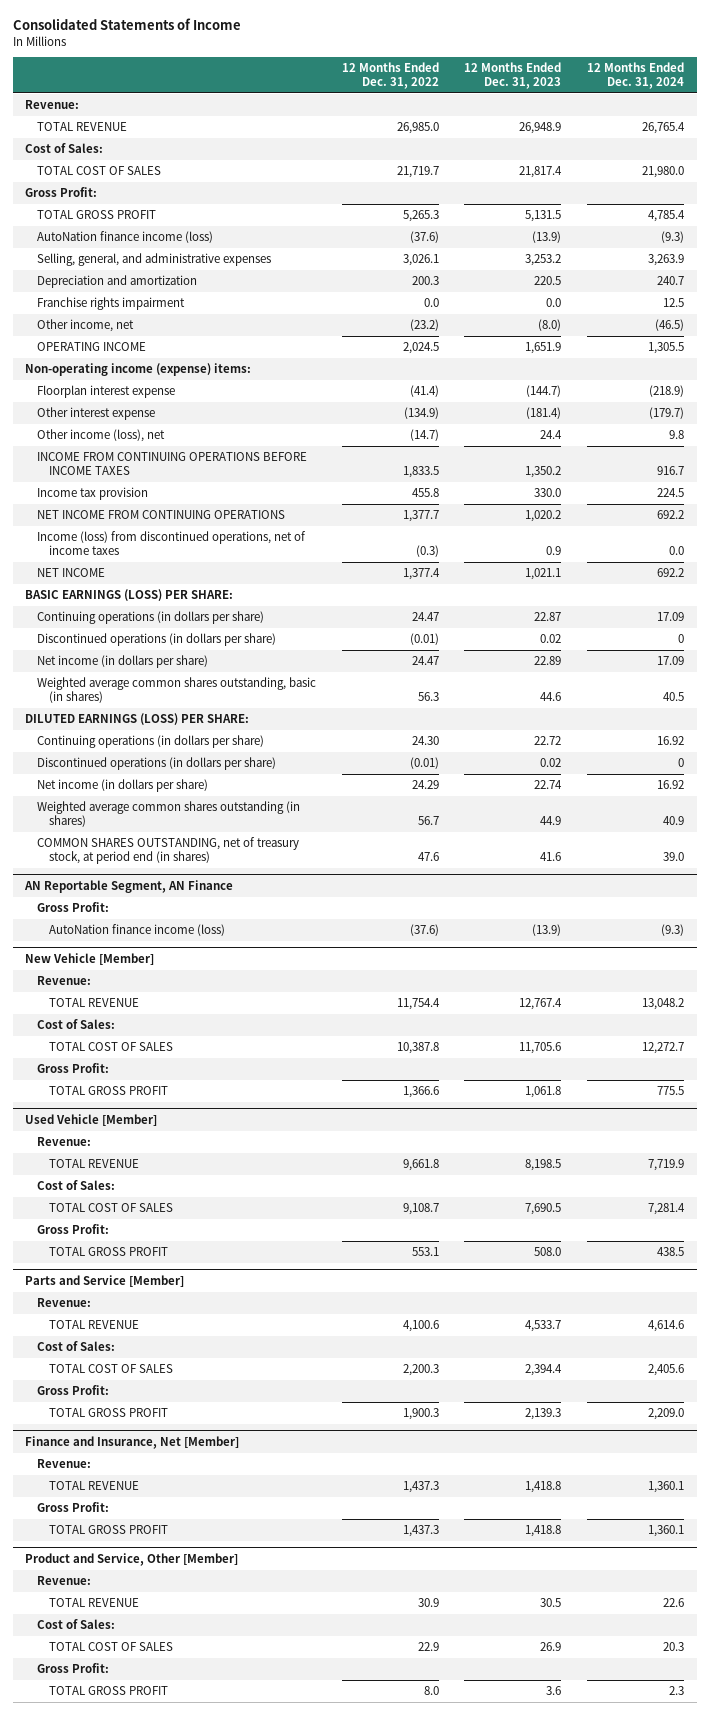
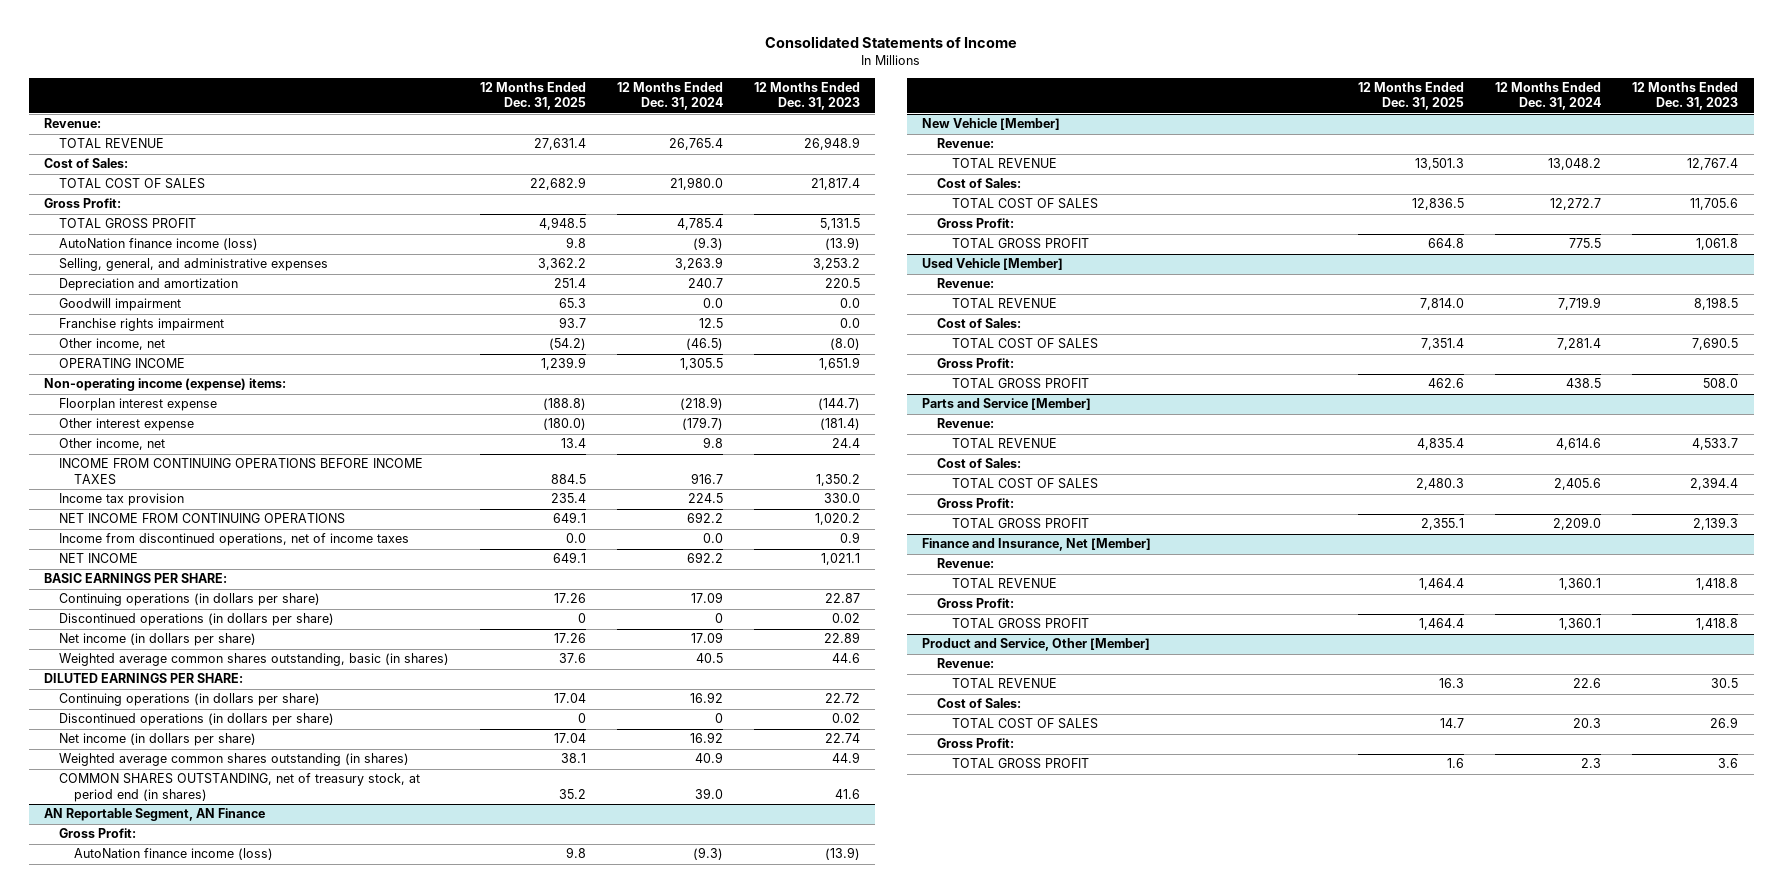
[341,62,439,89] 12 Months Ended Dec. 31, 2022 -> none
none -> [479,81,586,111] 12 Months Ended Dec. 31, 2025
none -> [58,298,181,312] Goodwill impairment
[37,429,166,443] Other income (loss), net -> [58,438,165,451] Other income, net
[37,531,307,555] Income (loss) from discontinued operations, net of income taxes -> [58,533,409,547] Income from discontinued operations, net of income taxes
[25,589,234,602] BASIC EARNINGS (LOSS) PER SHARE: -> [44,573,228,584] BASIC EARNINGS PER SHARE:
[25,713,250,726] DILUTED EARNINGS (LOSS) PER SHARE: -> [44,673,244,684] DILUTED EARNINGS PER SHARE:

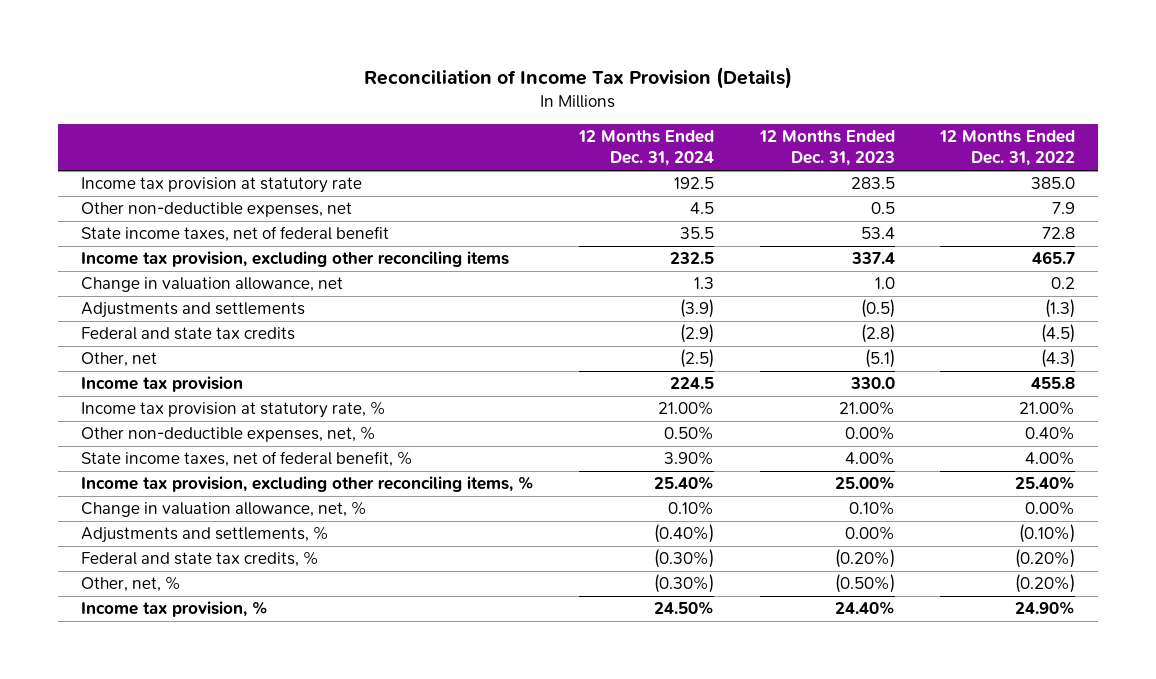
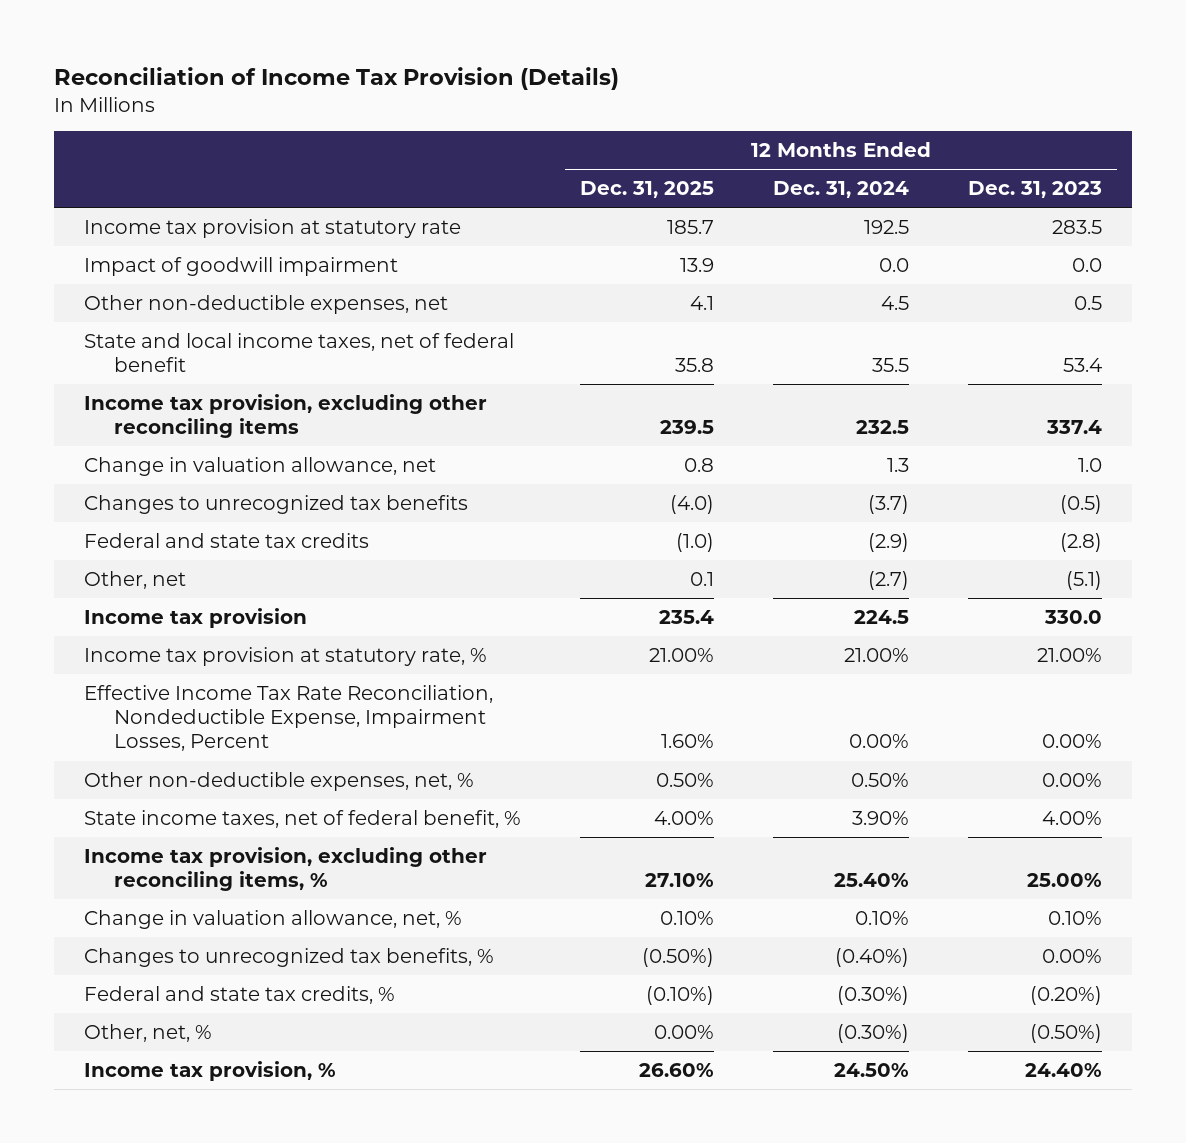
[939,130,1076,167] 12 Months Ended Dec. 31, 2022 -> none
none -> [580,181,715,199] Dec. 31, 2025
none -> [83,256,398,276] Impact of goodwill impairment
[80,226,389,243] State income taxes, net of federal benefit -> [83,332,514,373] State and local income taxes, net of federal benefit
[80,302,305,319] Adjustments and settlements -> none
none -> [83,494,468,514] Changes to unrecognized tax benefits
[680,349,715,369] (2.5) -> [868,570,910,590] (2.7)
none -> [83,684,493,752] Effective Income Tax Rate Reconciliation, Nondeductible Expense, Impairment Losses, Percent
[80,526,329,544] Adjustments and settlements, % -> none
none -> [83,947,494,967] Changes to unrecognized tax benefits, %

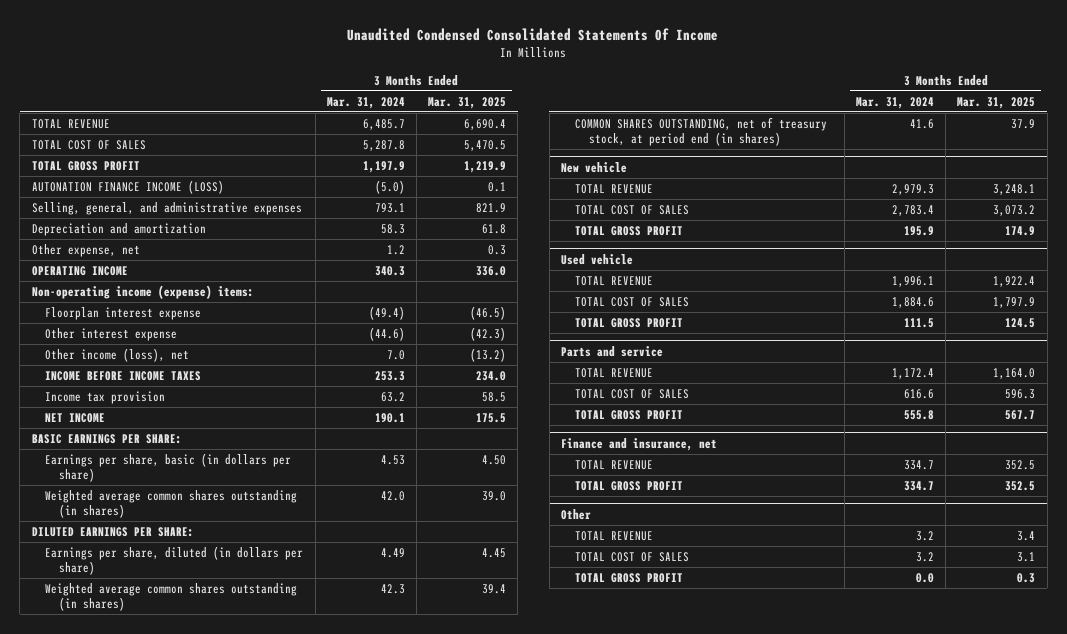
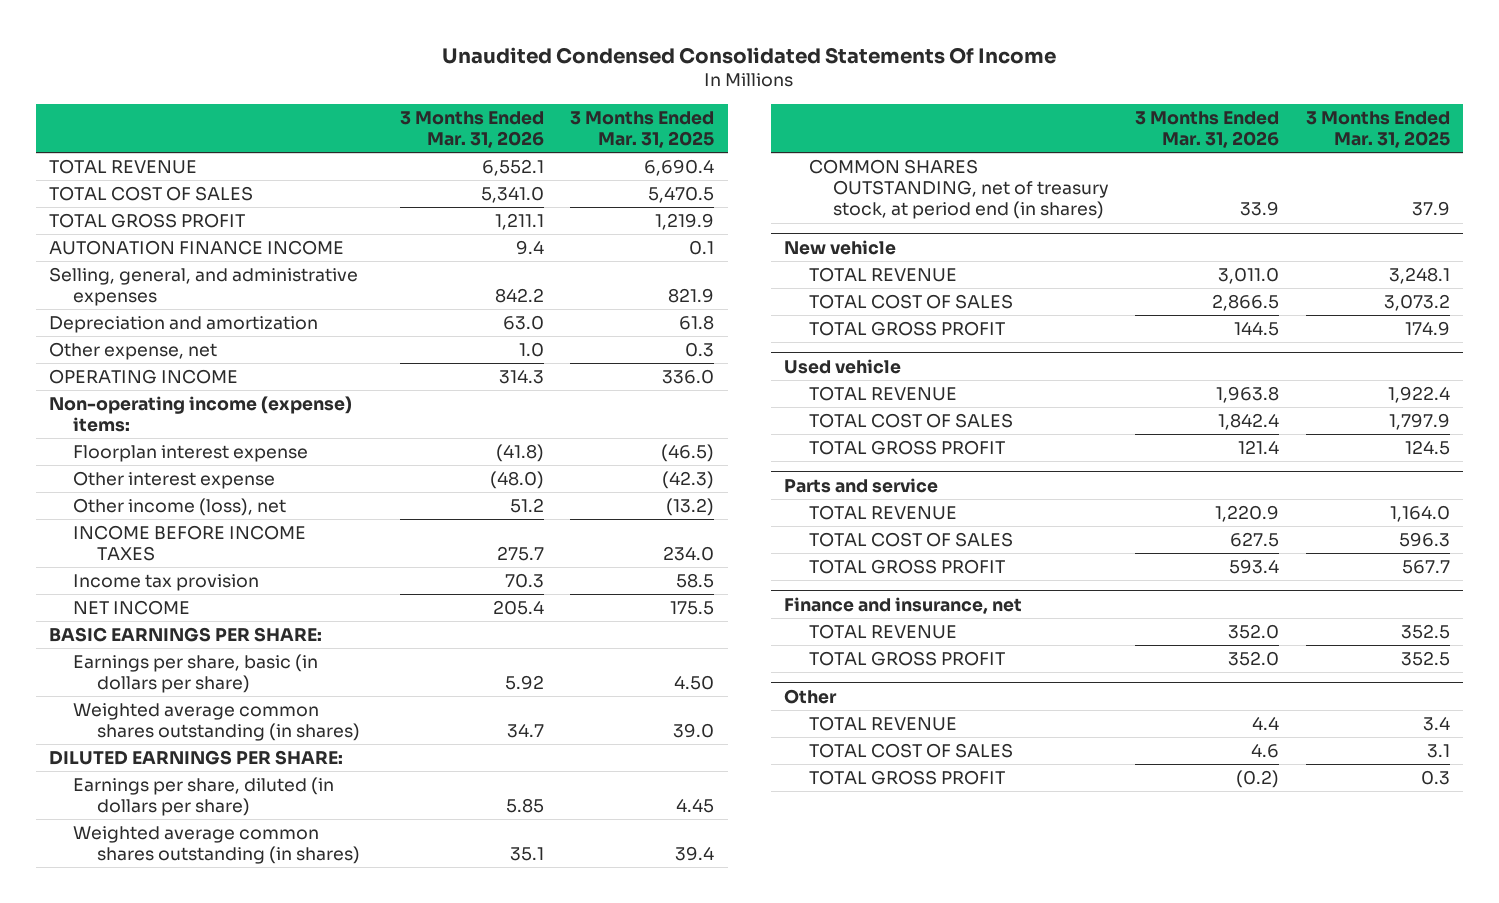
[326,96,405,109] Mar. 31, 2024 -> none
none -> [399,110,544,148] 3 Months Ended Mar. 31, 2026
[31,180,224,195] AUTONATION FINANCE INCOME (LOSS) -> [49,239,345,255] AUTONATION FINANCE INCOME

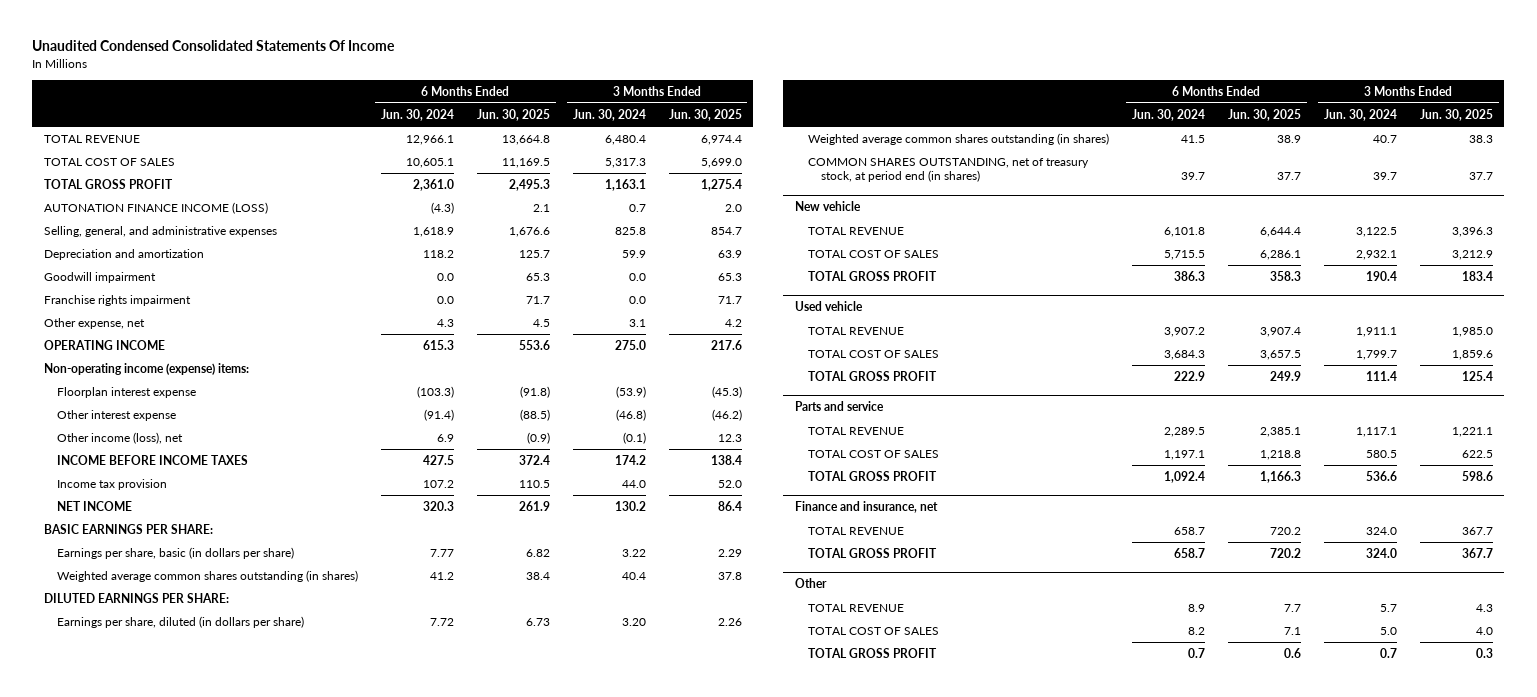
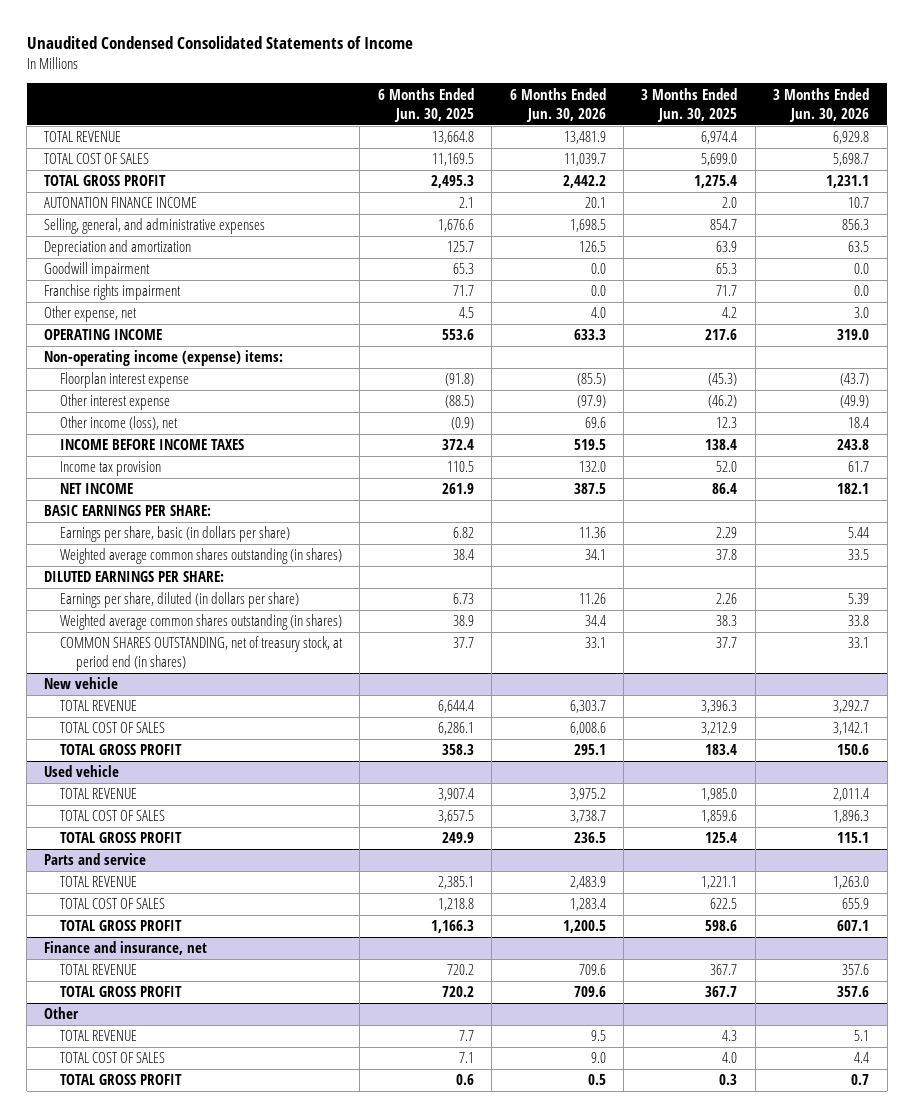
[32,40,396,52] Unaudited Condensed Consolidated Statements Of Income -> [26,36,413,50] Unaudited Condensed Consolidated Statements of Income
[380,108,454,121] Jun. 30, 2024 -> none
[572,108,646,121] Jun. 30, 2024 -> none
none -> [509,87,606,122] 6 Months Ended Jun. 30, 2026
none -> [773,87,870,122] 3 Months Ended Jun. 30, 2026
[43,202,268,215] AUTONATION FINANCE INCOME (LOSS) -> [44,197,198,209] AUTONATION FINANCE INCOME

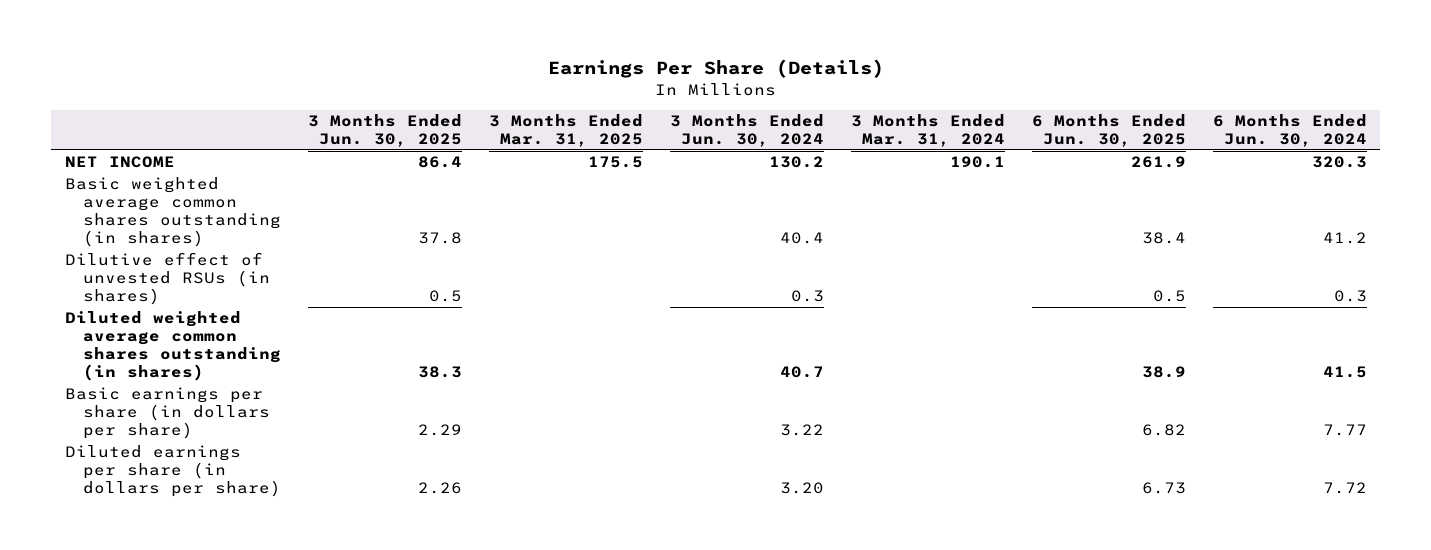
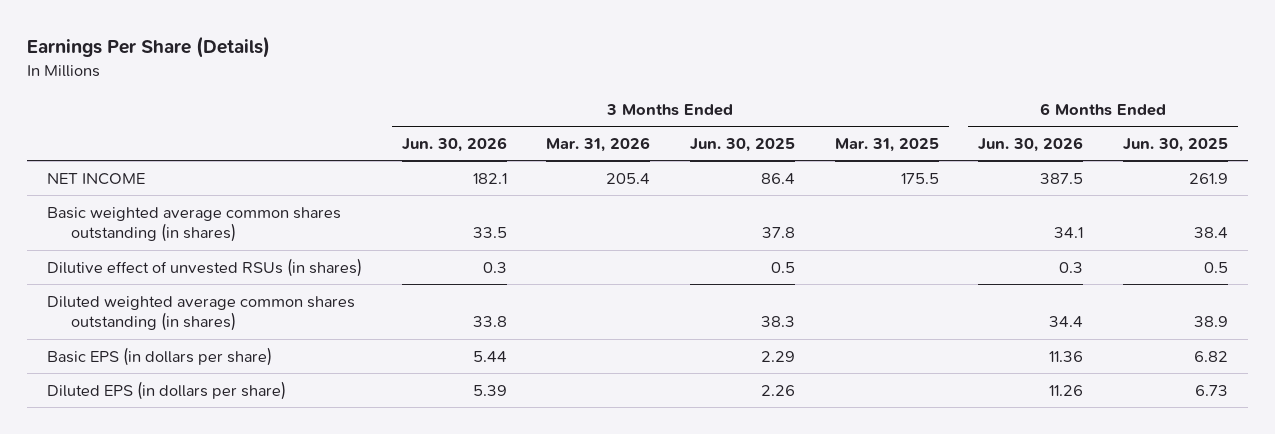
[669,114,824,148] 3 Months Ended Jun. 30, 2024 -> none
[850,114,1005,148] 3 Months Ended Mar. 31, 2024 -> none
[1212,114,1367,148] 6 Months Ended Jun. 30, 2024 -> none
none -> [401,136,507,152] Jun. 30, 2026
none -> [546,136,651,152] Mar. 31, 2026
none -> [978,136,1084,152] Jun. 30, 2026
[64,387,270,440] Basic earnings per share (in dollars per share) -> [47,346,273,366] Basic EPS (in dollars per share)
[64,445,281,498] Diluted earnings per share (in dollars per share) -> [47,380,287,400] Diluted EPS (in dollars per share)

